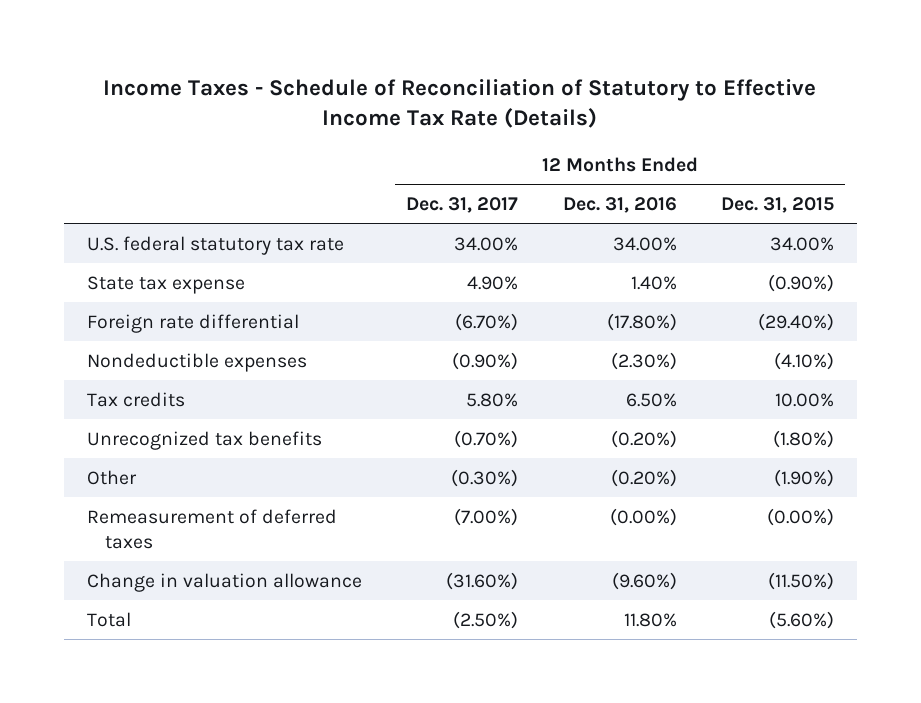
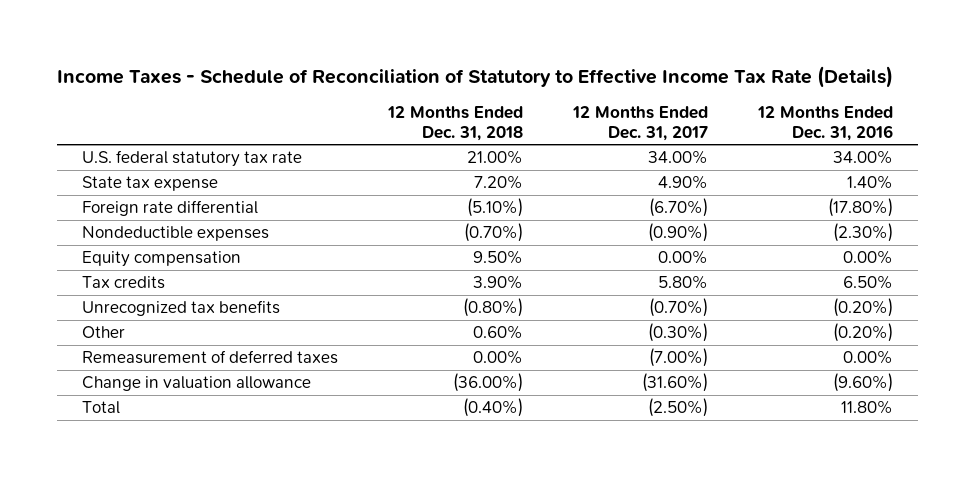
[721,197,835,214] Dec. 31, 2015 -> none
none -> [386,106,523,141] 12 Months Ended Dec. 31, 2018
none -> [81,251,241,268] Equity compensation
[609,507,677,526] (0.00%) -> [842,350,893,365] 0.00%

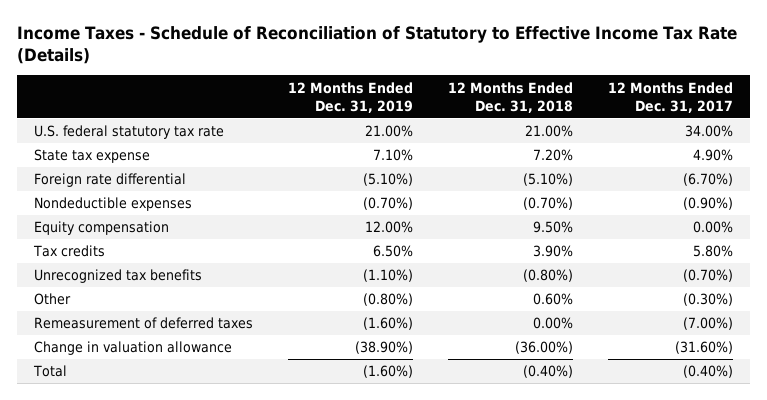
[756,106,893,141] 12 Months Ended Dec. 31, 2016 -> none
none -> [288,81,414,113] 12 Months Ended Dec. 31, 2019
[647,398,708,418] (2.50%) -> [683,365,734,379] (0.40%)

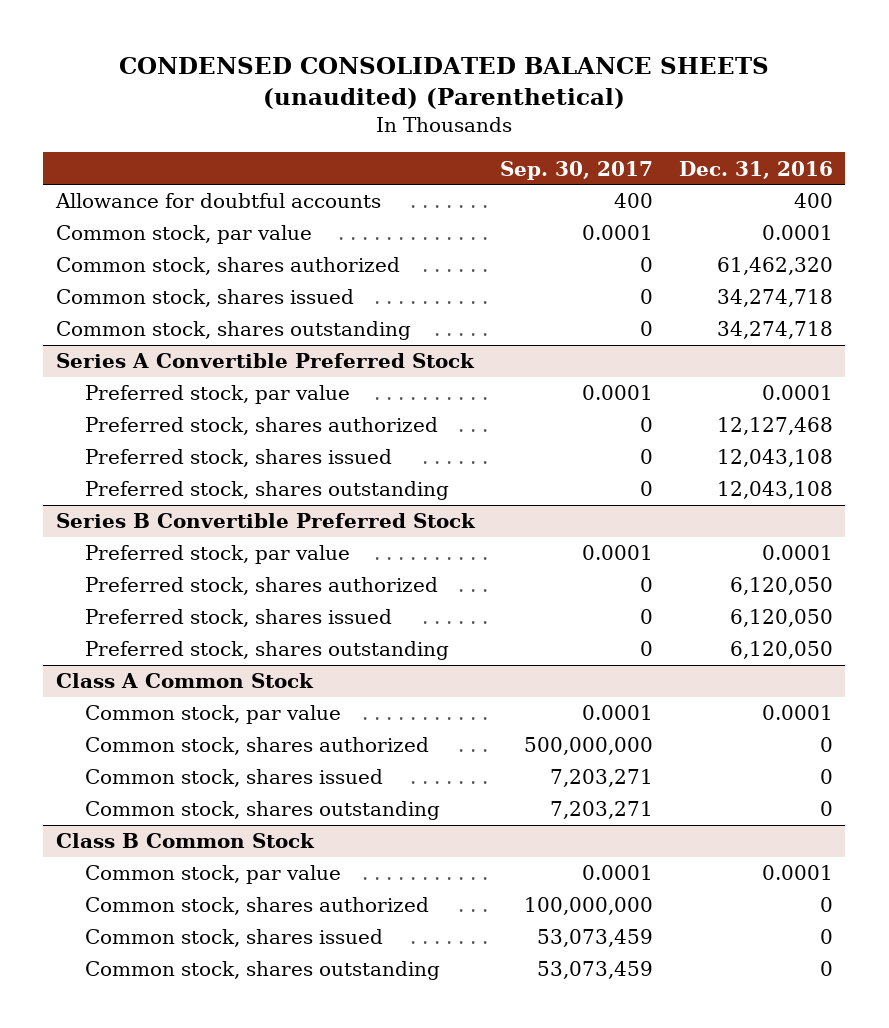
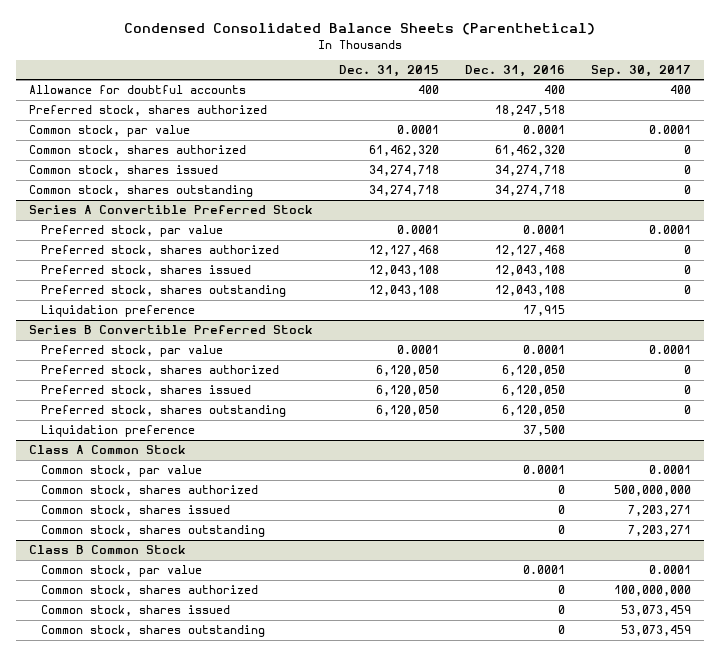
[119,57,770,110] CONDENSED CONSOLIDATED BALANCE SHEETS (unaudited) (Parenthetical) -> [123,23,595,36] Condensed Consolidated Balance Sheets (Parenthetical)
none -> [338,65,439,78] Dec. 31, 2015
none -> [28,105,267,117] Preferred stock, shares authorized
none -> [41,305,196,318] Liquidation preference
none -> [41,425,196,438] Liquidation preference

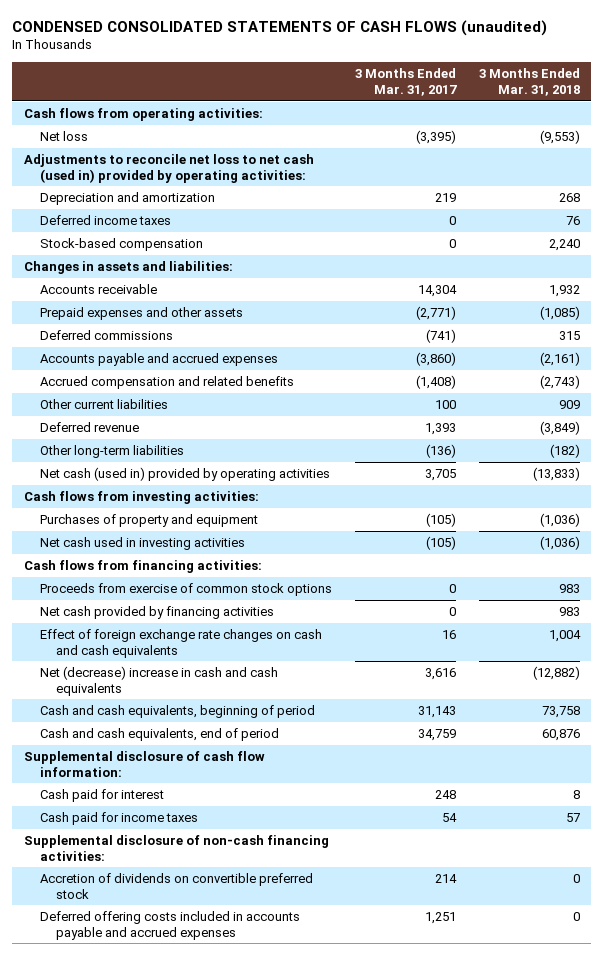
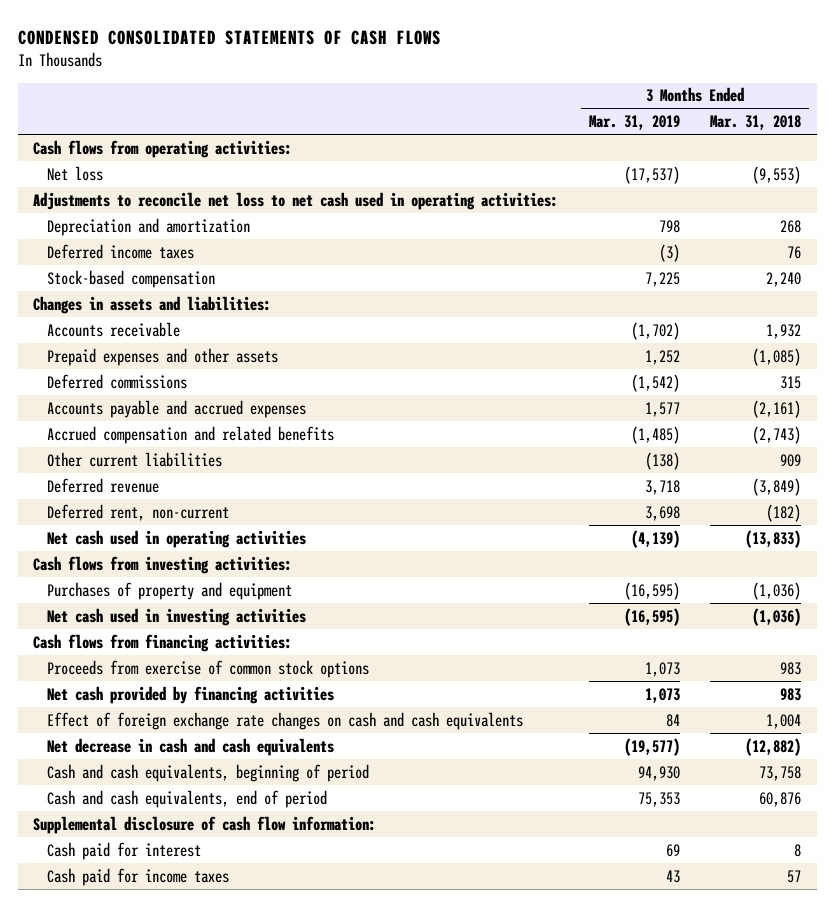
[12,19,548,36] CONDENSED CONSOLIDATED STATEMENTS OF CASH FLOWS (unaudited) -> [18,29,442,45] CONDENSED CONSOLIDATED STATEMENTS OF CASH FLOWS
[354,68,457,96] 3 Months Ended Mar. 31, 2017 -> none
none -> [588,115,680,131] Mar. 31, 2019
[23,153,314,183] Adjustments to reconcile net loss to net cash (used in) provided by operating activities: -> [33,191,559,210] Adjustments to reconcile net loss to net cash used in operating activities:
[39,444,184,458] Other long-term liabilities -> [47,503,230,521] Deferred rent, non-current
[39,466,330,481] Net cash (used in) provided by operating activities -> [47,529,307,548] Net cash used in operating activities
[39,665,278,696] Net (decrease) increase in cash and cash equivalents -> [47,737,335,756] Net decrease in cash and cash equivalents
[23,834,329,861] Supplemental disclosure of non-cash financing activities: -> none
[39,872,313,899] Accretion of dividends on convertible preferred stock -> none
[39,910,300,940] Deferred offering costs included in accounts payable and accrued expenses -> none

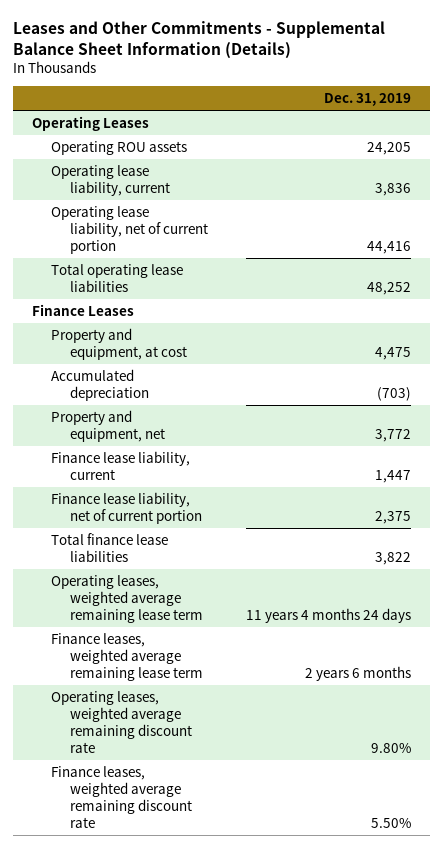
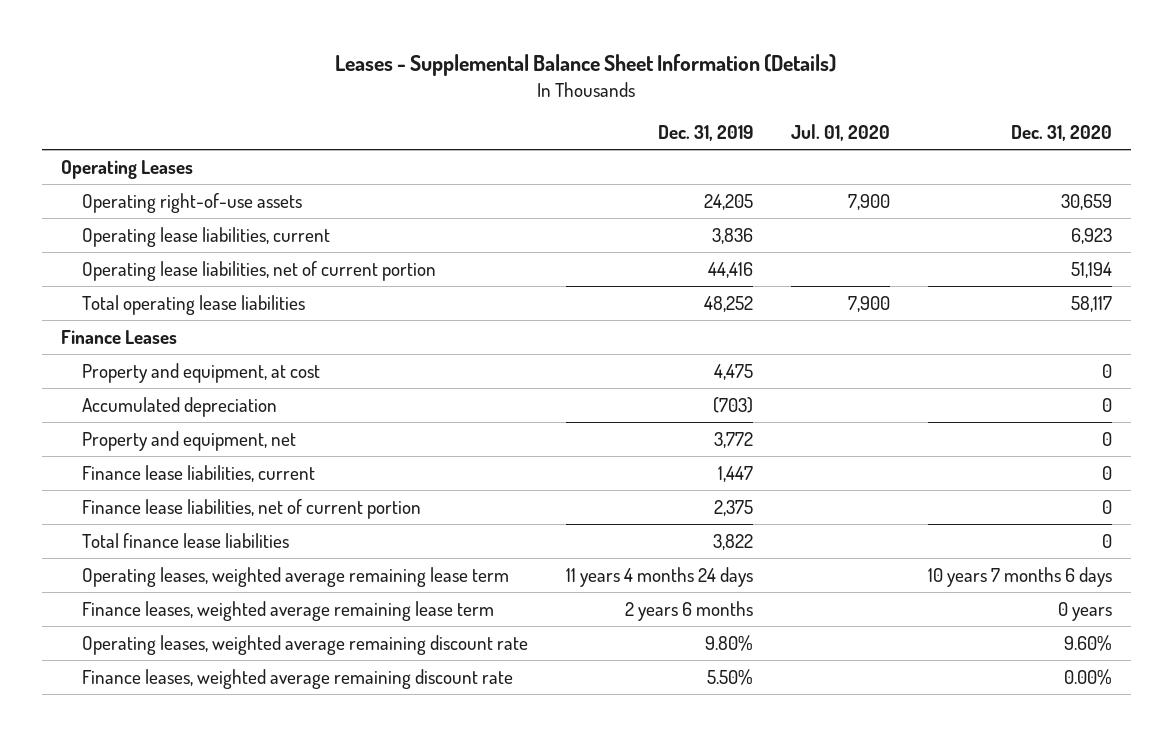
[13,20,386,59] Leases and Other Commitments - Supplemental Balance Sheet Information (Details) -> [335,54,837,77] Leases - Supplemental Balance Sheet Information (Details)
none -> [790,124,890,142] Jul. 01, 2020
none -> [1010,125,1112,142] Dec. 31, 2020
[51,140,188,155] Operating ROU assets -> [81,192,302,213] Operating right-of-use assets
[51,164,171,196] Operating lease liability, current -> [81,226,330,247] Operating lease liabilities, current
[51,205,209,254] Operating lease liability, net of current portion -> [81,260,436,281] Operating lease liabilities, net of current portion
[51,450,191,480] Finance lease liability, current -> [81,464,315,482] Finance lease liabilities, current
[51,491,203,524] Finance lease liability, net of current portion -> [81,498,421,519] Finance lease liabilities, net of current portion

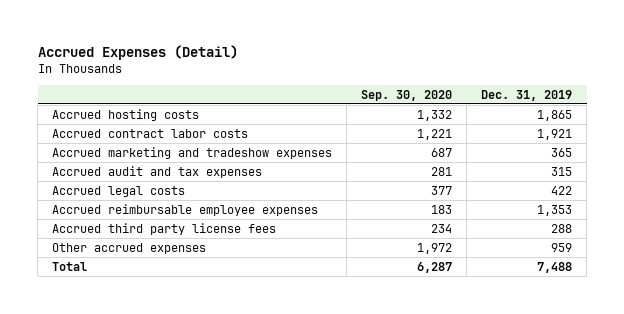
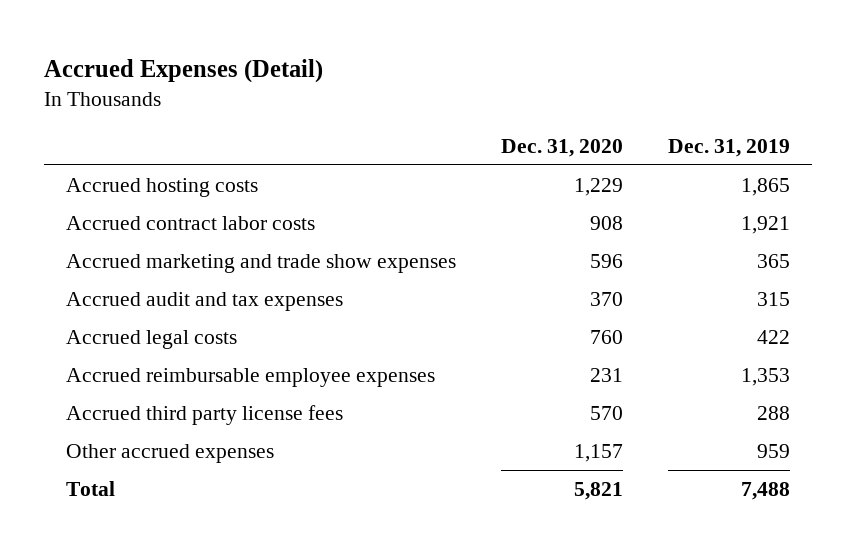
[361,89,453,101] Sep. 30, 2020 -> none
none -> [500,138,623,157] Dec. 31, 2020
[52,146,333,159] Accrued marketing and tradeshow expenses -> [66,253,457,273] Accrued marketing and trade show expenses

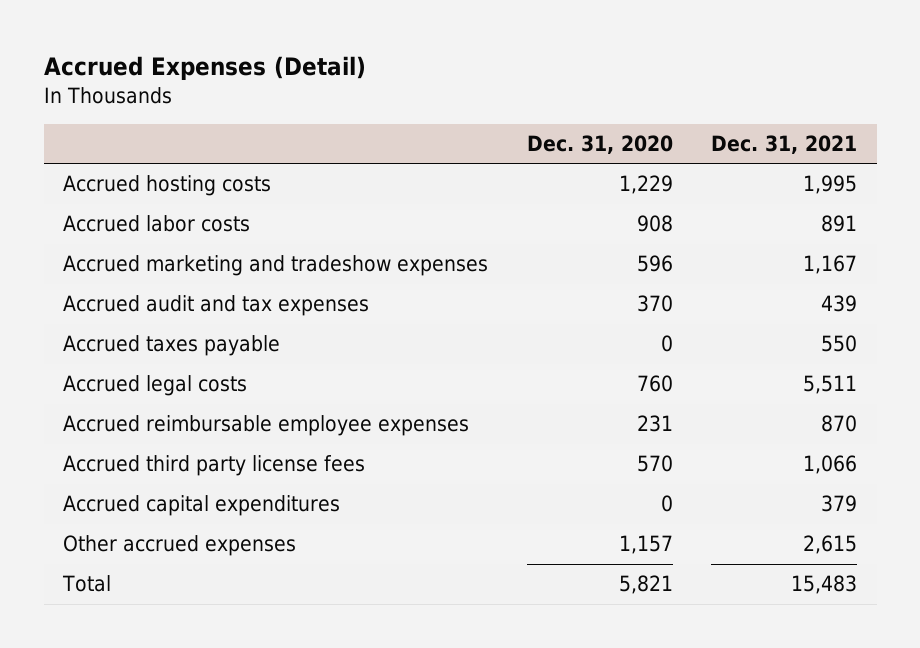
[667,138,790,157] Dec. 31, 2019 -> none
none -> [711,134,858,154] Dec. 31, 2021
[66,215,316,230] Accrued contract labor costs -> [63,215,251,233] Accrued labor costs
[66,253,457,273] Accrued marketing and trade show expenses -> [63,255,489,277] Accrued marketing and tradeshow expenses
none -> [63,335,281,357] Accrued taxes payable
none -> [63,495,341,517] Accrued capital expenditures

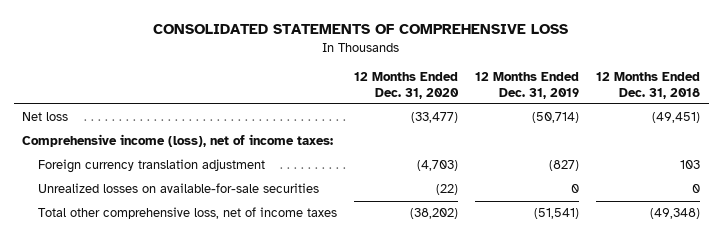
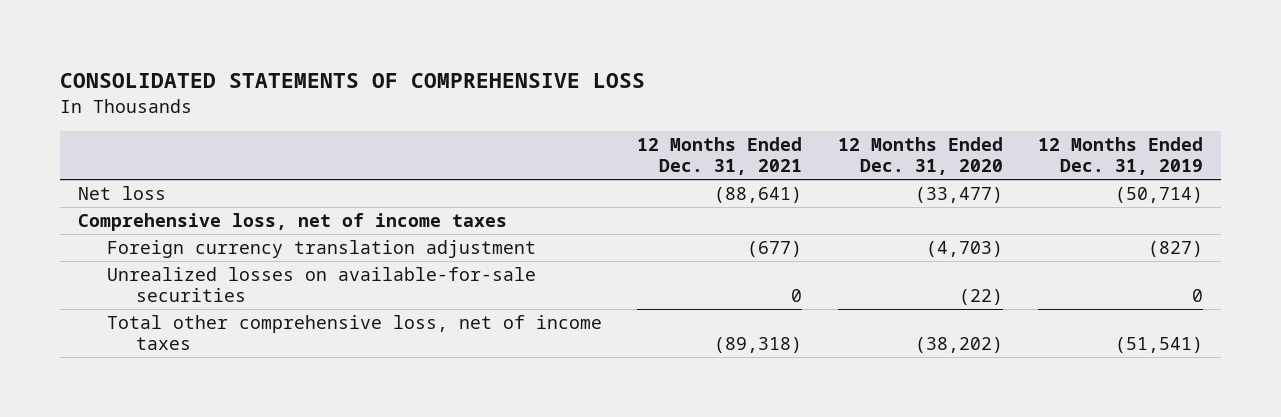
[596,71,701,99] 12 Months Ended Dec. 31, 2018 -> none
none -> [637,137,803,176] 12 Months Ended Dec. 31, 2021
[22,134,334,148] Comprehensive income (loss), net of income taxes: -> [77,213,507,232] Comprehensive loss, net of income taxes

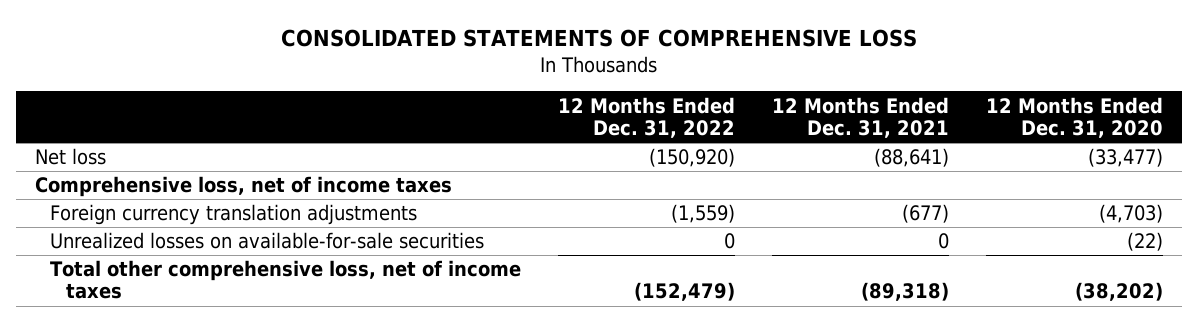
[1037,137,1203,176] 12 Months Ended Dec. 31, 2019 -> none
none -> [558,96,736,138] 12 Months Ended Dec. 31, 2022
[106,240,536,259] Foreign currency translation adjustment -> [50,204,418,226] Foreign currency translation adjustments

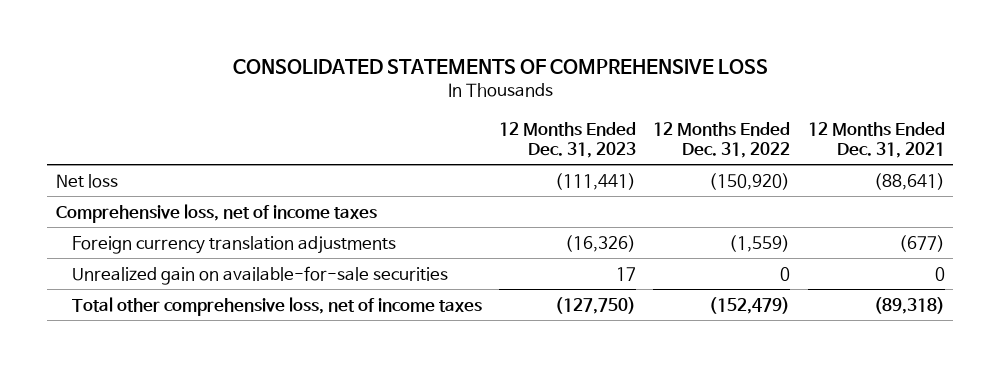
[986,96,1164,138] 12 Months Ended Dec. 31, 2020 -> none
none -> [498,121,636,158] 12 Months Ended Dec. 31, 2023
[50,232,485,250] Unrealized losses on available-for-sale securities -> [71,265,448,285] Unrealized gain on available-for-sale securities

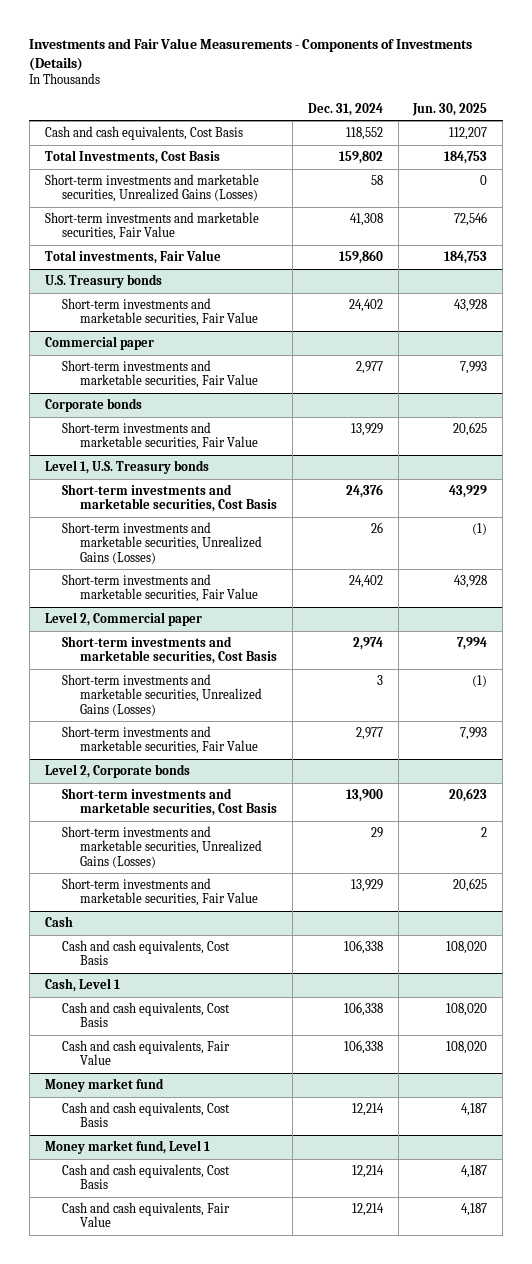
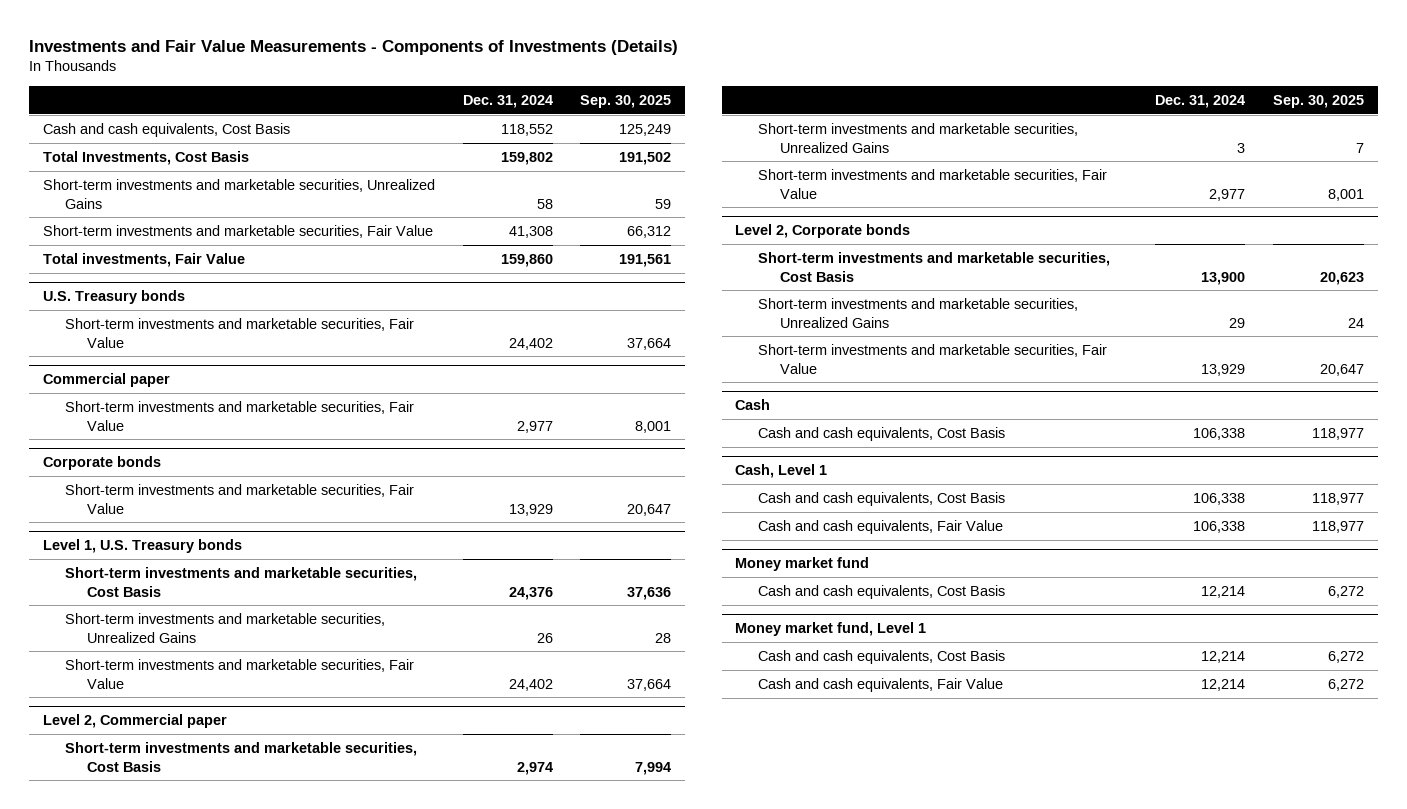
[412,102,488,116] Jun. 30, 2025 -> none
none -> [580,94,672,108] Sep. 30, 2025
[44,174,259,203] Short-term investments and marketable securities, Unrealized Gains (Losses) -> [42,178,435,209] Short-term investments and marketable securities, Unrealized Gains
[62,522,262,564] Short-term investments and marketable securities, Unrealized Gains (Losses) -> [65,612,386,643] Short-term investments and marketable securities, Unrealized Gains
[62,674,262,716] Short-term investments and marketable securities, Unrealized Gains (Losses) -> [757,122,1078,153] Short-term investments and marketable securities, Unrealized Gains
[62,826,262,868] Short-term investments and marketable securities, Unrealized Gains (Losses) -> [757,297,1078,328] Short-term investments and marketable securities, Unrealized Gains

